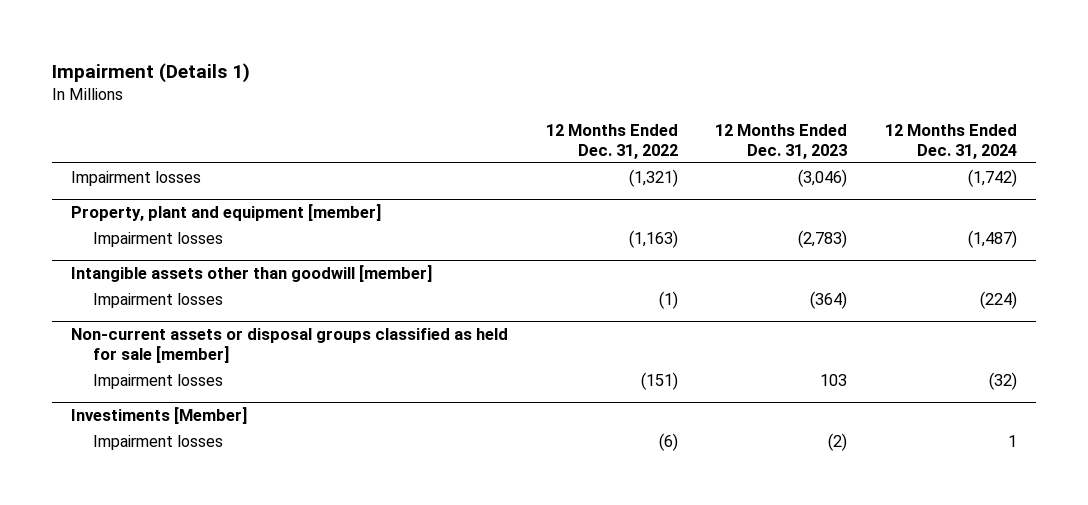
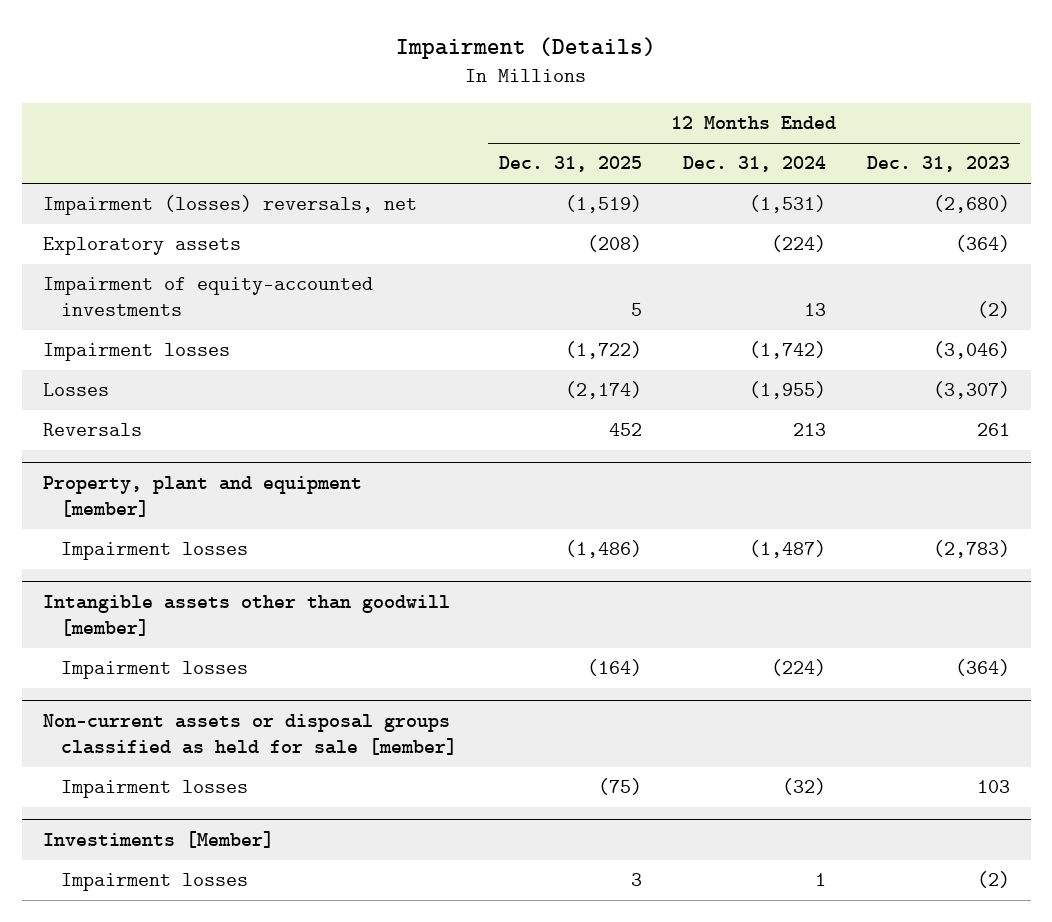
[51,62,250,83] Impairment (Details 1) -> [396,37,657,60] Impairment (Details)
[545,123,678,160] 12 Months Ended Dec. 31, 2022 -> none
none -> [498,156,642,173] Dec. 31, 2025
none -> [42,195,417,216] Impairment (losses) reversals, net
none -> [42,237,241,256] Exploratory assets
none -> [42,277,373,317] Impairment of equity-accounted investments
none -> [42,383,109,397] Losses
none -> [42,423,142,437] Reversals

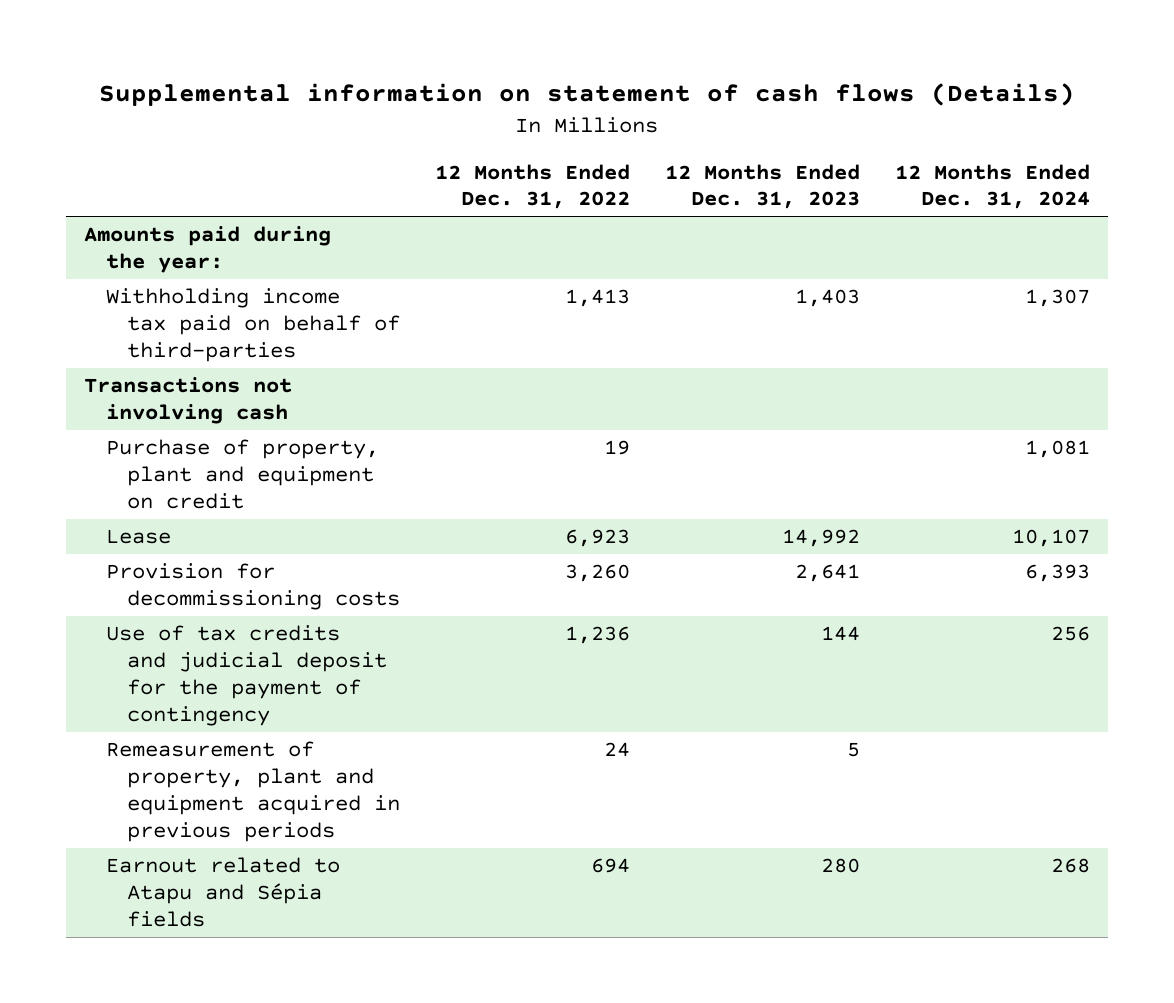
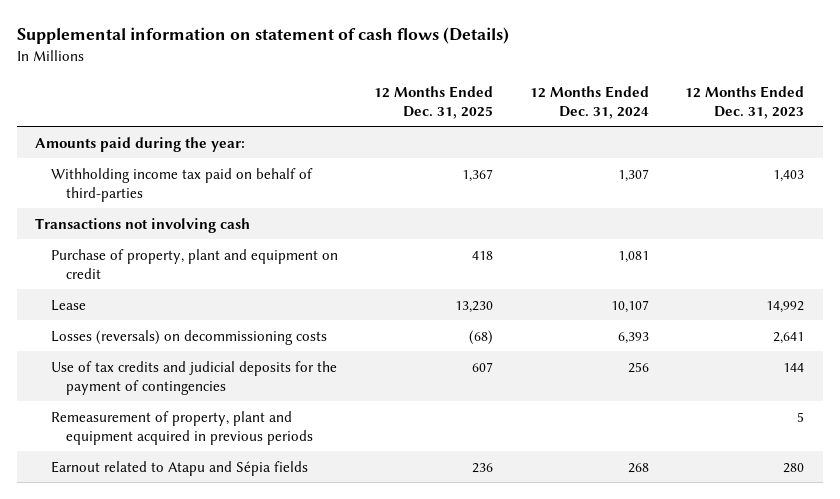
[435,163,631,210] 12 Months Ended Dec. 31, 2022 -> none
none -> [374,85,494,119] 12 Months Ended Dec. 31, 2025
[105,563,401,611] Provision for decommissioning costs -> [50,329,327,345] Losses (reversals) on decommissioning costs
[105,625,388,726] Use of tax credits and judicial deposit for the payment of contingency -> [50,360,337,395] Use of tax credits and judicial deposits for the payment of contingencies

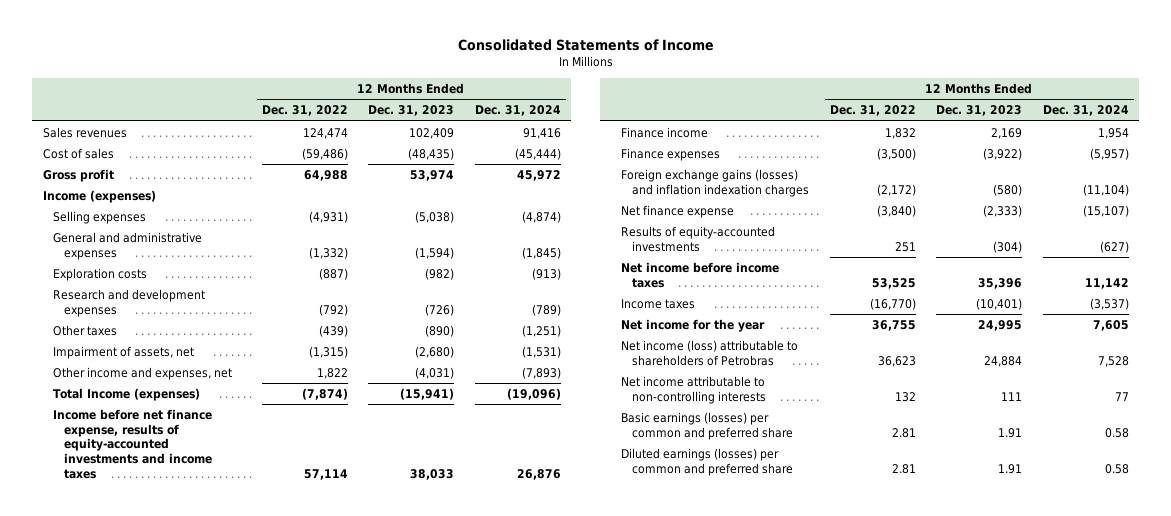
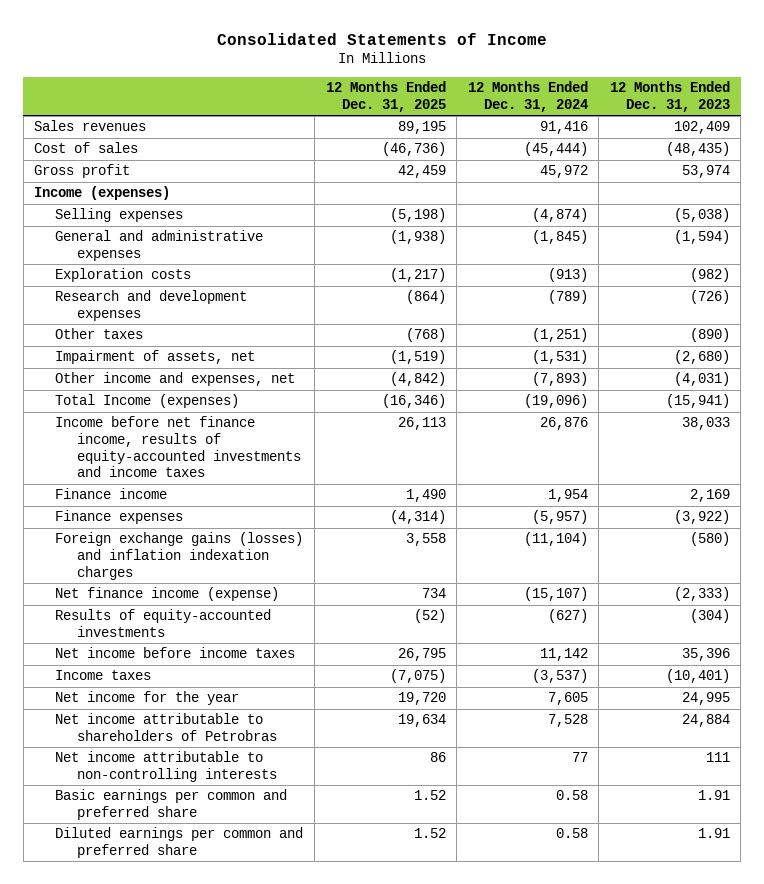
[261,105,348,117] Dec. 31, 2022 -> none
none -> [325,81,446,112] 12 Months Ended Dec. 31, 2025
[53,409,213,479] Income before net finance expense, results of equity-accounted investments and income taxes -> [55,416,301,478] Income before net finance income, results of equity-accounted investments and income taxes
[621,205,735,219] Net finance expense -> [55,587,280,602] Net finance income (expense)
[621,340,799,366] Net income (loss) attributable to shareholders of Petrobras -> [55,713,277,742] Net income attributable to shareholders of Petrobras
[621,412,794,440] Basic earnings (losses) per common and preferred share -> [55,789,288,821] Basic earnings per common and preferred share
[621,448,794,476] Diluted earnings (losses) per common and preferred share -> [55,827,304,859] Diluted earnings per common and preferred share

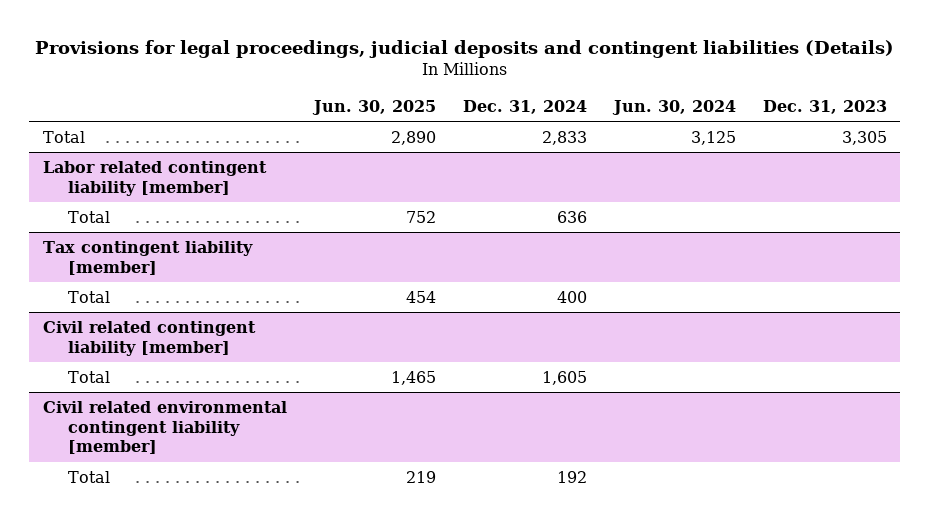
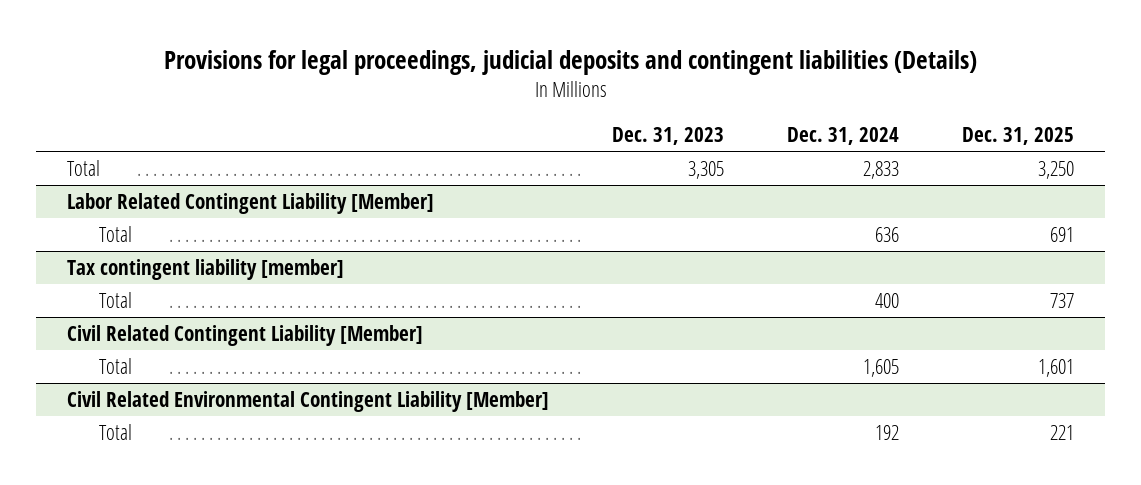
[311,99,436,115] Jun. 30, 2025 -> none
[611,99,736,115] Jun. 30, 2024 -> none
none -> [961,127,1074,146] Dec. 31, 2025
[42,160,267,196] Labor related contingent liability [member] -> [67,193,435,215] Labor Related Contingent Liability [Member]
[42,320,256,356] Civil related contingent liability [member] -> [67,325,424,347] Civil Related Contingent Liability [Member]
[42,400,287,455] Civil related environmental contingent liability [member] -> [67,391,550,413] Civil Related Environmental Contingent Liability [Member]

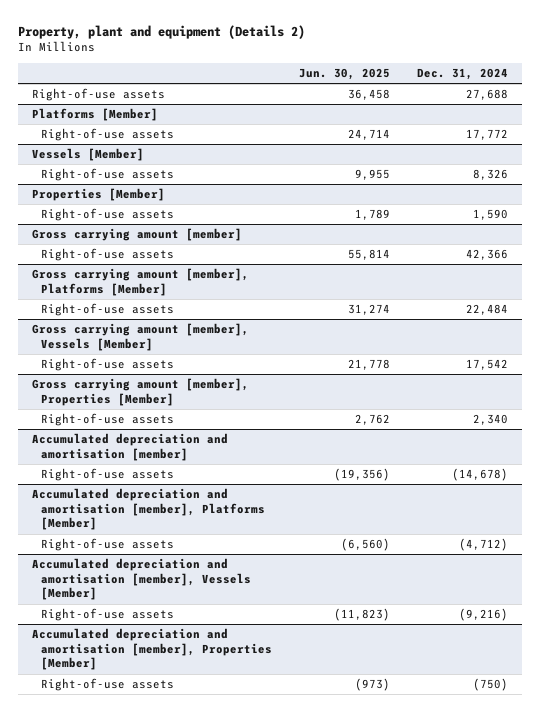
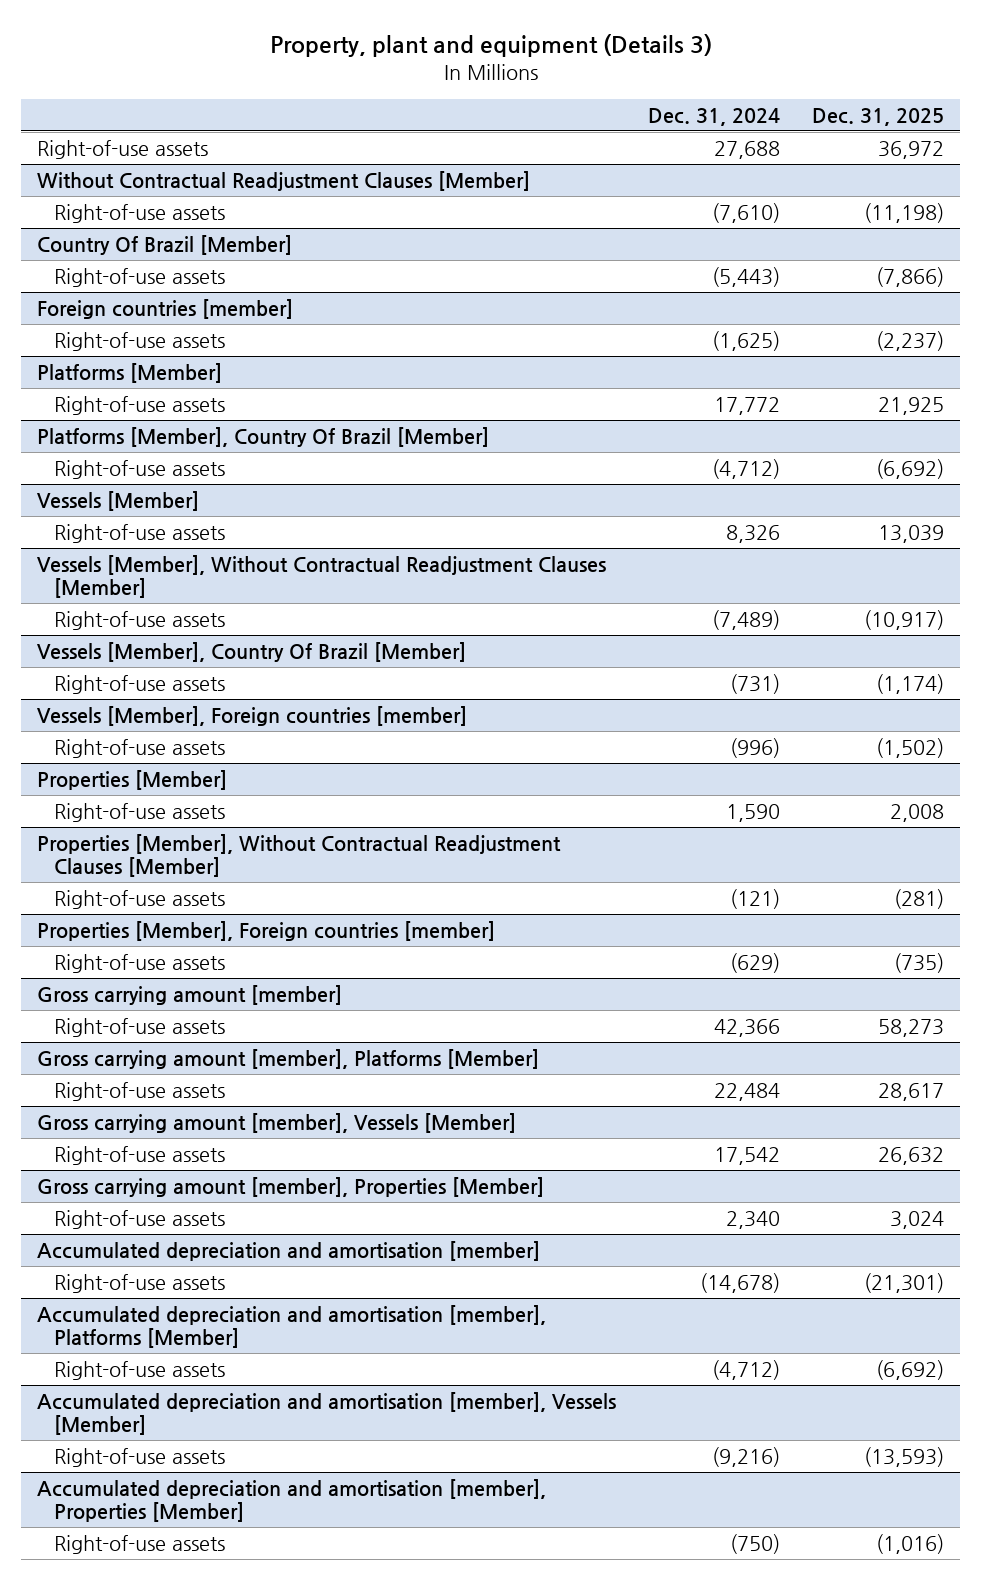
[18,24,306,39] Property, plant and equipment (Details 2) -> [269,33,712,57] Property, plant and equipment (Details 3)
[299,68,391,81] Jun. 30, 2025 -> none
none -> [812,107,945,126] Dec. 31, 2025
none -> [37,170,531,191] Without Contractual Readjustment Clauses [Member]
none -> [54,203,226,223] Right-of-use assets
none -> [37,234,293,255] Country Of Brazil [Member]
none -> [54,267,226,287] Right-of-use assets
none -> [37,298,294,319] Foreign countries [member]
none -> [54,331,226,351] Right-of-use assets
none -> [37,426,490,447] Platforms [Member], Country Of Brazil [Member]
none -> [54,459,226,479] Right-of-use assets
none -> [37,554,607,599] Vessels [Member], Without Contractual Readjustment Clauses [Member]
none -> [54,610,226,630] Right-of-use assets
none -> [37,641,467,662] Vessels [Member], Country Of Brazil [Member]
none -> [54,674,226,694] Right-of-use assets
none -> [37,705,468,726] Vessels [Member], Foreign countries [member]
none -> [54,738,226,758] Right-of-use assets
none -> [37,833,562,878] Properties [Member], Without Contractual Readjustment Clauses [Member]
none -> [54,889,226,909] Right-of-use assets
none -> [37,920,496,941] Properties [Member], Foreign countries [member]
none -> [54,953,226,973] Right-of-use assets

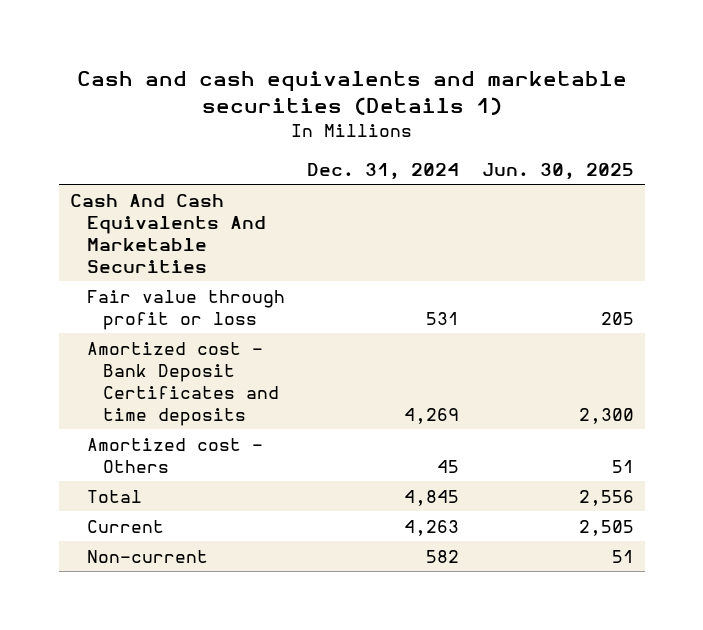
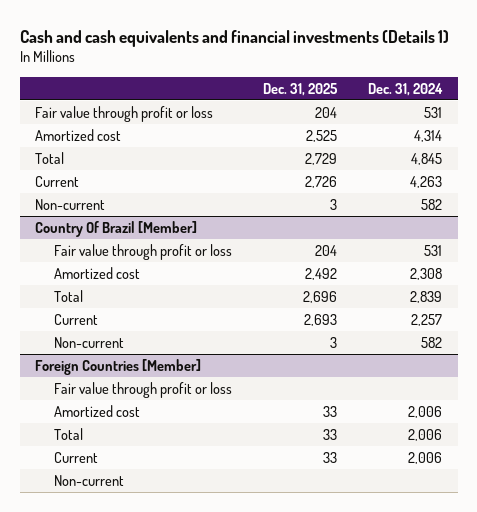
[76,70,627,116] Cash and cash equivalents and marketable securities (Details 1) -> [19,29,449,47] Cash and cash equivalents and financial investments (Details 1)
[481,163,634,181] Jun. 30, 2025 -> none
none -> [263,82,339,96] Dec. 31, 2025
[69,193,266,273] Cash And Cash Equivalents And Marketable Securities -> none
[86,341,280,426] Amortized cost - Bank Deposit Certificates and time deposits -> none
[86,437,263,473] Amortized cost - Others -> [35,128,122,141] Amortized cost
[437,459,460,473] 45 -> [414,129,443,142] 4,314
none -> [35,220,198,237] Country Of Brazil [Member]
none -> [54,243,233,260] Fair value through profit or loss
none -> [54,266,141,279] Amortized cost
none -> [54,289,84,302] Total
none -> [54,313,99,325] Current
none -> [54,336,125,348] Non-current
none -> [35,358,202,375] Foreign Countries [Member]
none -> [54,381,233,398] Fair value through profit or loss
none -> [54,404,141,417] Amortized cost
none -> [54,427,84,440] Total
none -> [54,451,99,463] Current
none -> [54,474,125,486] Non-current

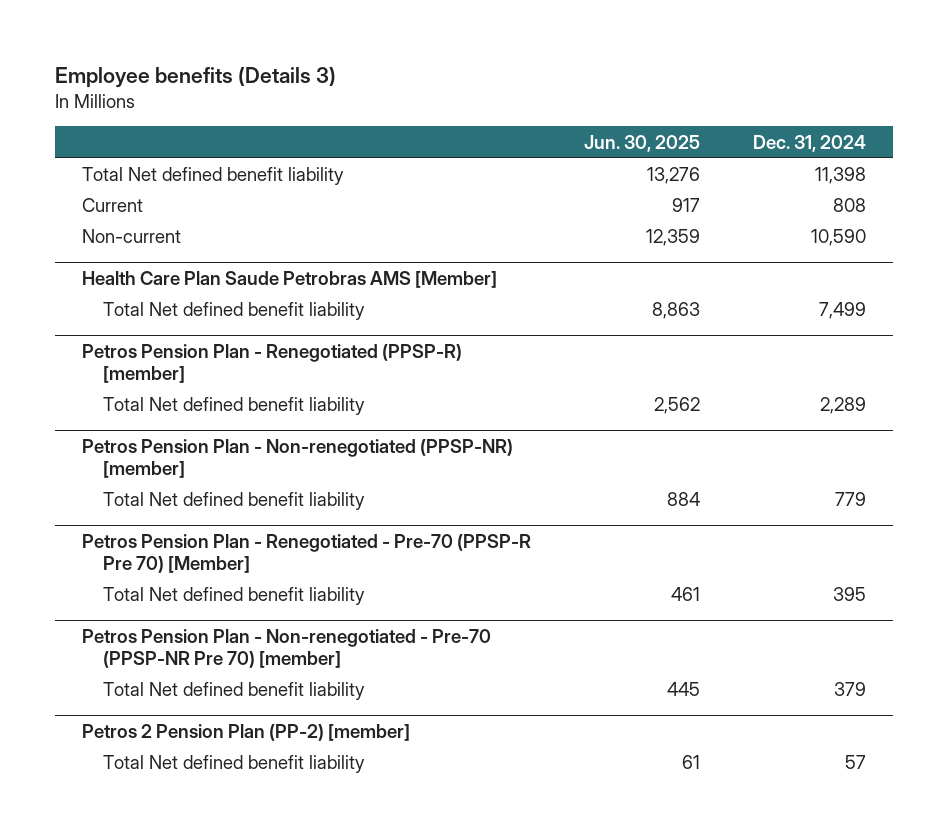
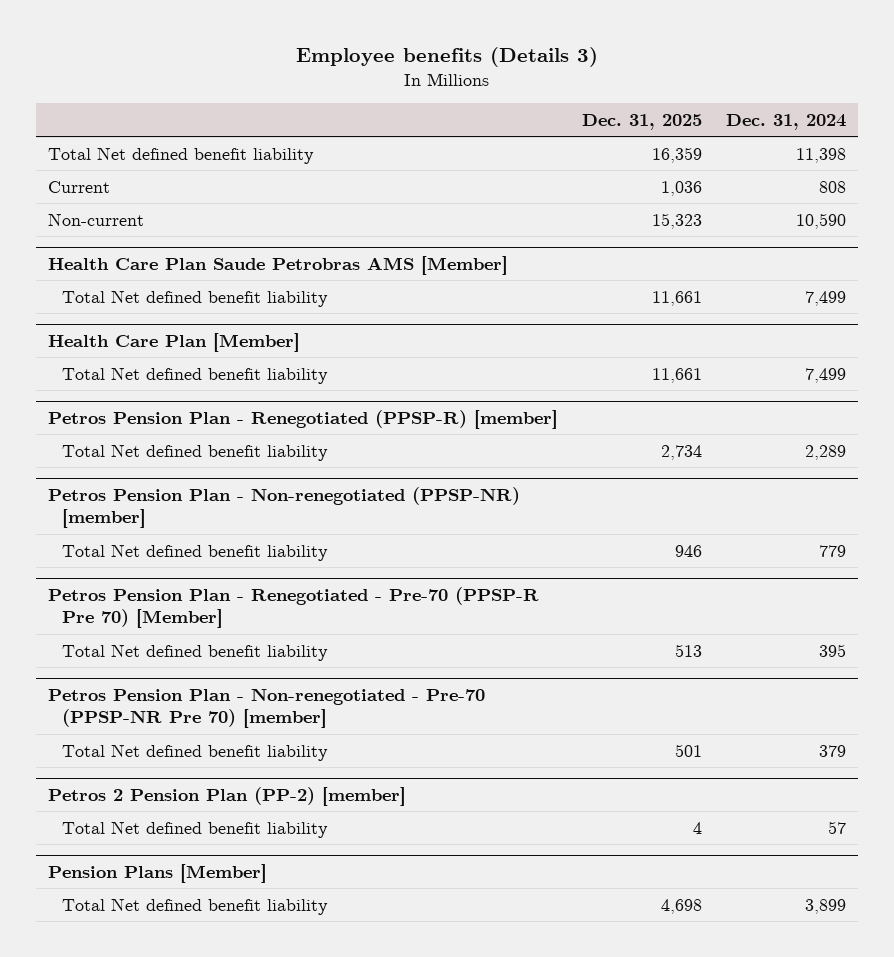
[583,134,700,152] Jun. 30, 2025 -> none
none -> [581,113,702,130] Dec. 31, 2025
none -> [47,332,300,352] Health Care Plan [Member]
none -> [61,366,328,384] Total Net defined benefit liability
none -> [47,863,267,883] Pension Plans [Member]
none -> [61,897,328,915] Total Net defined benefit liability

